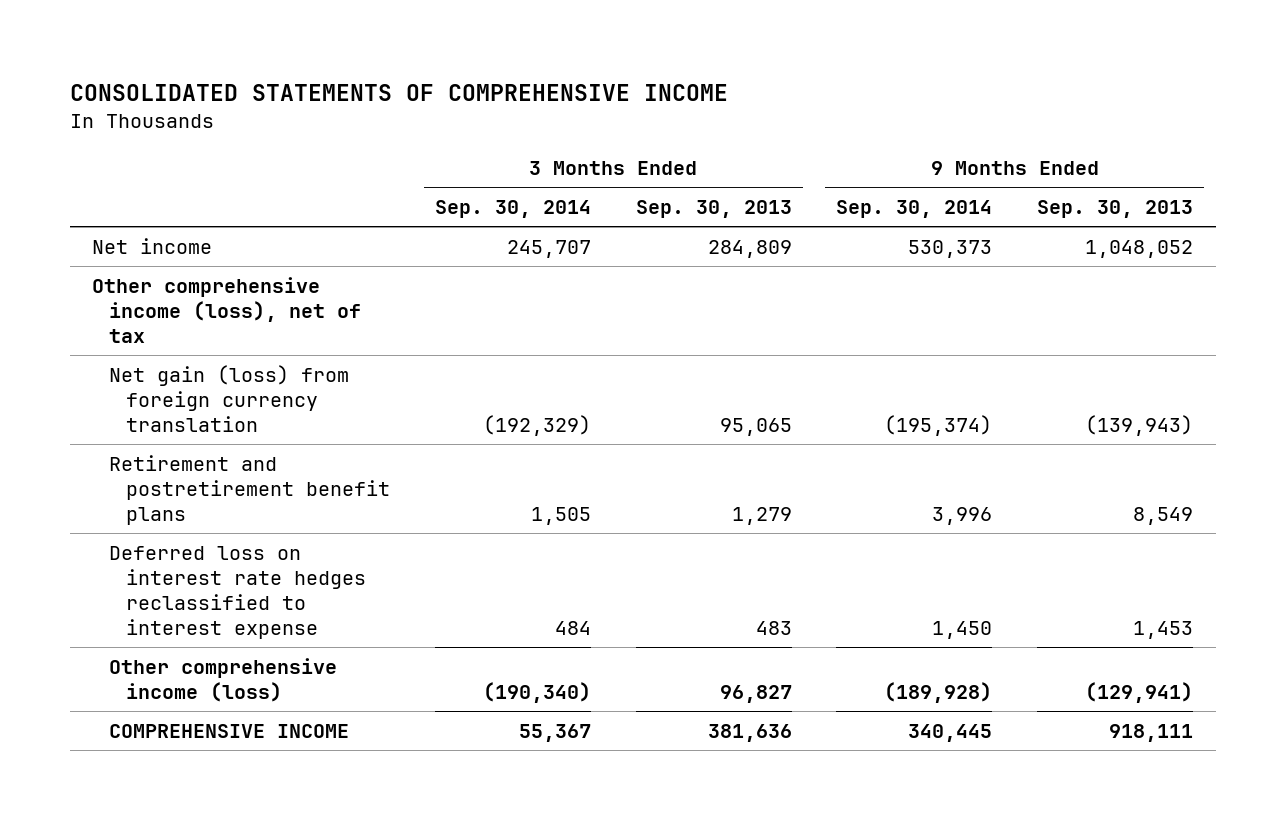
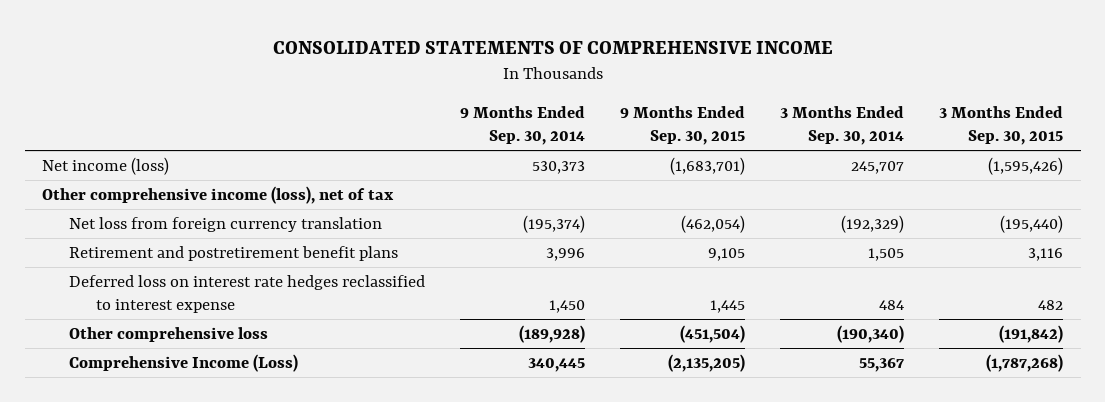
[635,200,792,219] Sep. 30, 2013 -> none
[1037,200,1194,219] Sep. 30, 2013 -> none
none -> [619,106,745,146] 9 Months Ended Sep. 30, 2015
none -> [939,106,1064,146] 3 Months Ended Sep. 30, 2015
[92,237,213,254] Net income -> [42,156,170,175] Net income (loss)
[109,364,350,432] Net gain (loss) from foreign currency translation -> [68,216,382,232] Net loss from foreign currency translation
[109,657,338,702] Other comprehensive income (loss) -> [68,326,268,342] Other comprehensive loss
[109,723,350,738] COMPREHENSIVE INCOME -> [68,353,298,372] Comprehensive Income (Loss)

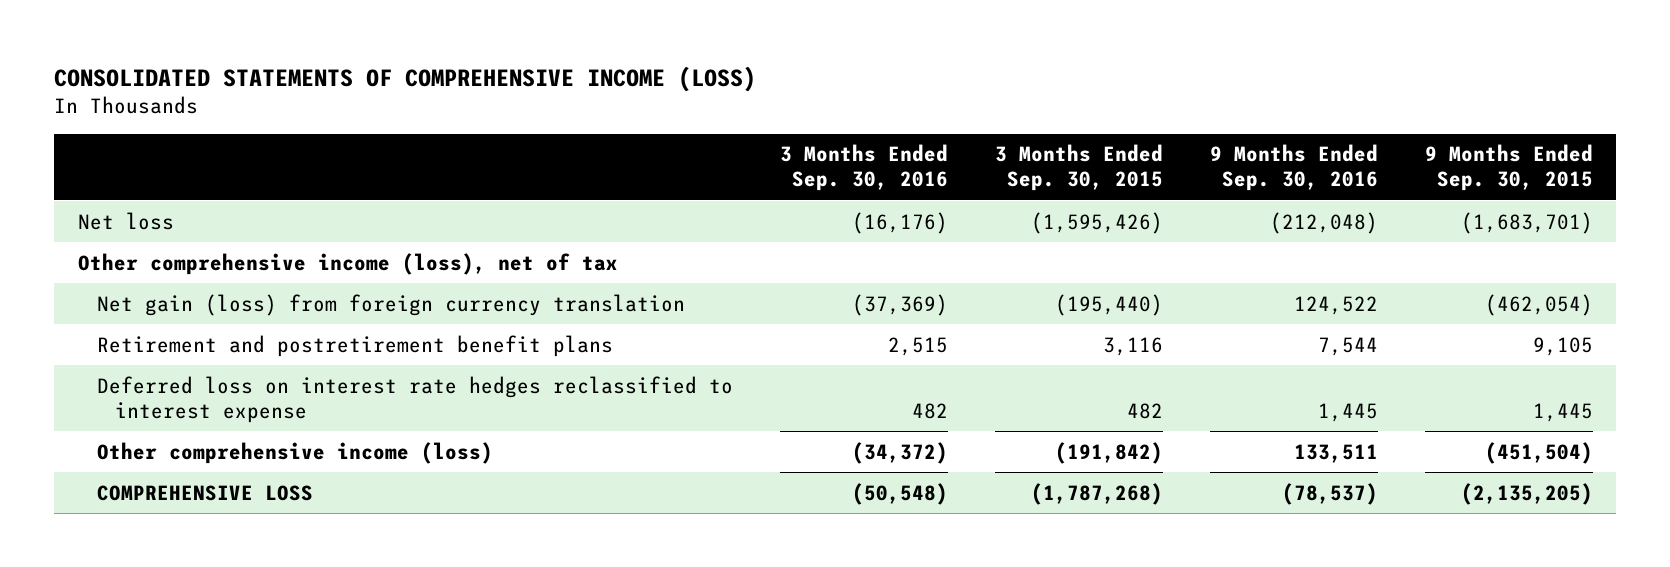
[272,40,833,54] CONSOLIDATED STATEMENTS OF COMPREHENSIVE INCOME -> [53,65,756,92] CONSOLIDATED STATEMENTS OF COMPREHENSIVE INCOME (LOSS)
[459,106,585,146] 9 Months Ended Sep. 30, 2014 -> none
[780,106,905,146] 3 Months Ended Sep. 30, 2014 -> none
none -> [779,144,948,192] 3 Months Ended Sep. 30, 2016
none -> [1209,144,1378,192] 9 Months Ended Sep. 30, 2016
[42,156,170,175] Net income (loss) -> [77,211,174,230] Net loss
[68,216,382,232] Net loss from foreign currency translation -> [96,293,685,316] Net gain (loss) from foreign currency translation
[68,326,268,342] Other comprehensive loss -> [96,441,493,464] Other comprehensive income (loss)
[68,353,298,372] Comprehensive Income (Loss) -> [96,484,313,501] COMPREHENSIVE LOSS

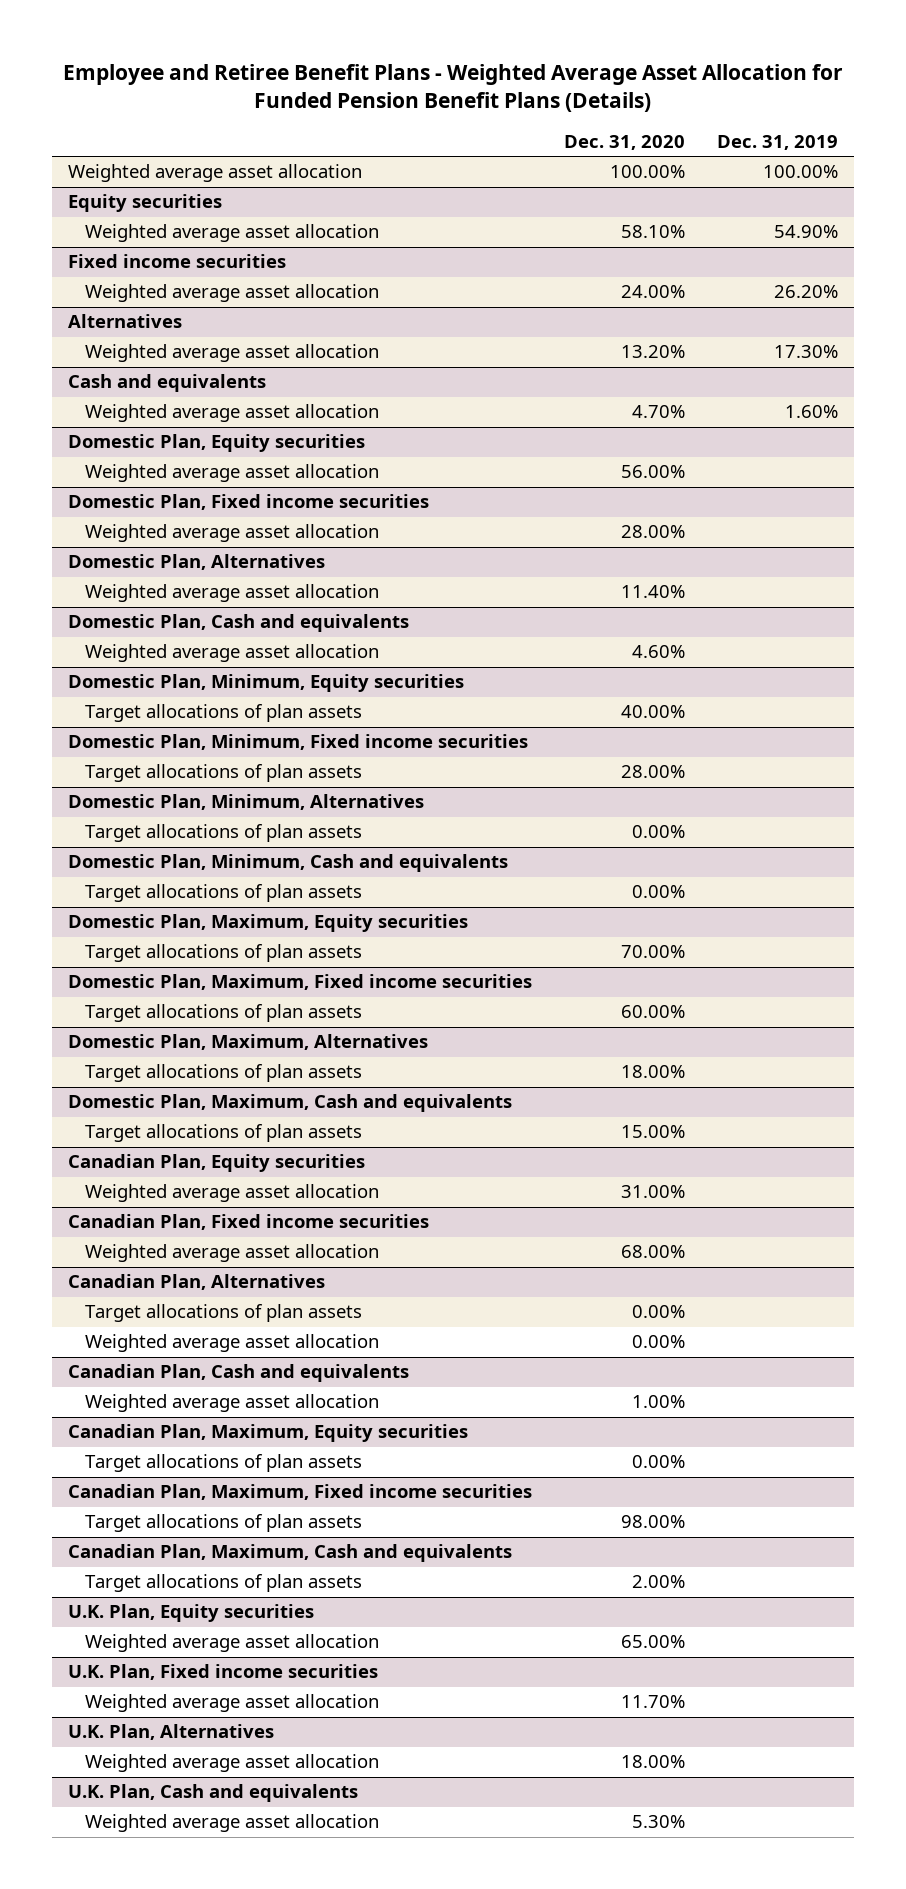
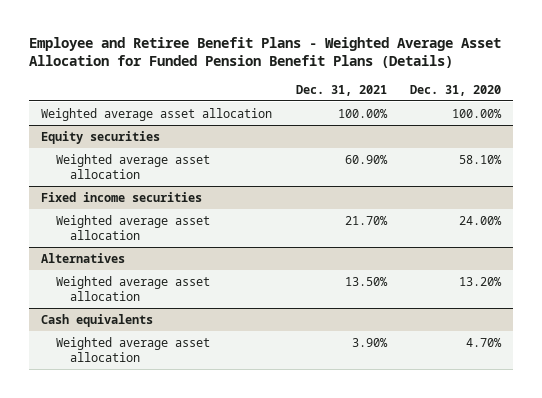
[717,135,839,151] Dec. 31, 2019 -> none
none -> [295,84,387,96] Dec. 31, 2021
[67,374,266,393] Cash and equivalents -> [40,313,153,327] Cash equivalents
[67,434,365,453] Domestic Plan, Equity securities -> none
[84,464,379,483] Weighted average asset allocation -> none
[67,494,429,511] Domestic Plan, Fixed income securities -> none
[84,524,379,543] Weighted average asset allocation -> none
[67,554,325,571] Domestic Plan, Alternatives -> none
[84,584,379,603] Weighted average asset allocation -> none
[67,614,409,633] Domestic Plan, Cash and equivalents -> none
[84,644,379,663] Weighted average asset allocation -> none
[67,674,464,693] Domestic Plan, Minimum, Equity securities -> none
[84,704,362,723] Target allocations of plan assets -> none
[67,734,528,751] Domestic Plan, Minimum, Fixed income securities -> none
[84,764,362,783] Target allocations of plan assets -> none
[67,794,424,811] Domestic Plan, Minimum, Alternatives -> none
[84,824,362,843] Target allocations of plan assets -> none
[67,854,508,873] Domestic Plan, Minimum, Cash and equivalents -> none
[84,884,362,903] Target allocations of plan assets -> none
[67,914,468,933] Domestic Plan, Maximum, Equity securities -> none
[84,944,362,963] Target allocations of plan assets -> none
[67,974,532,991] Domestic Plan, Maximum, Fixed income securities -> none
[84,1004,362,1023] Target allocations of plan assets -> none
[67,1034,428,1051] Domestic Plan, Maximum, Alternatives -> none
[84,1064,362,1083] Target allocations of plan assets -> none
[67,1094,512,1113] Domestic Plan, Maximum, Cash and equivalents -> none
[84,1124,362,1143] Target allocations of plan assets -> none
[67,1154,365,1173] Canadian Plan, Equity securities -> none
[84,1184,379,1203] Weighted average asset allocation -> none
[67,1214,429,1231] Canadian Plan, Fixed income securities -> none
[84,1244,379,1263] Weighted average asset allocation -> none
[67,1274,325,1291] Canadian Plan, Alternatives -> none
[84,1304,362,1323] Target allocations of plan assets -> none
[84,1334,379,1353] Weighted average asset allocation -> none
[67,1364,409,1383] Canadian Plan, Cash and equivalents -> none
[84,1394,379,1413] Weighted average asset allocation -> none
[67,1424,468,1443] Canadian Plan, Maximum, Equity securities -> none
[84,1454,362,1473] Target allocations of plan assets -> none
[67,1484,532,1501] Canadian Plan, Maximum, Fixed income securities -> none
[84,1514,362,1533] Target allocations of plan assets -> none
[67,1544,512,1563] Canadian Plan, Maximum, Cash and equivalents -> none
[84,1574,362,1593] Target allocations of plan assets -> none
[67,1604,314,1623] U.K. Plan, Equity securities -> none
[84,1634,379,1653] Weighted average asset allocation -> none
[67,1664,378,1681] U.K. Plan, Fixed income securities -> none
[84,1694,379,1713] Weighted average asset allocation -> none
[67,1724,274,1741] U.K. Plan, Alternatives -> none
[84,1754,379,1773] Weighted average asset allocation -> none
[67,1784,358,1803] U.K. Plan, Cash and equivalents -> none
[84,1814,379,1833] Weighted average asset allocation -> none

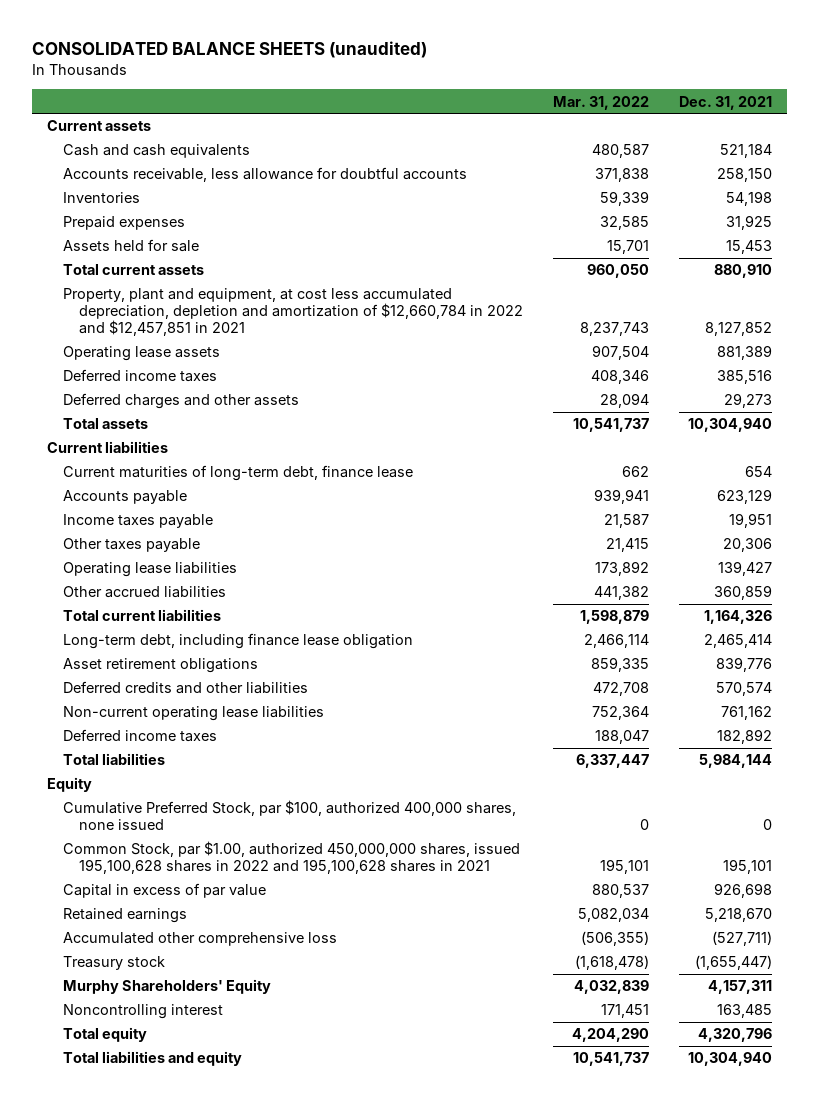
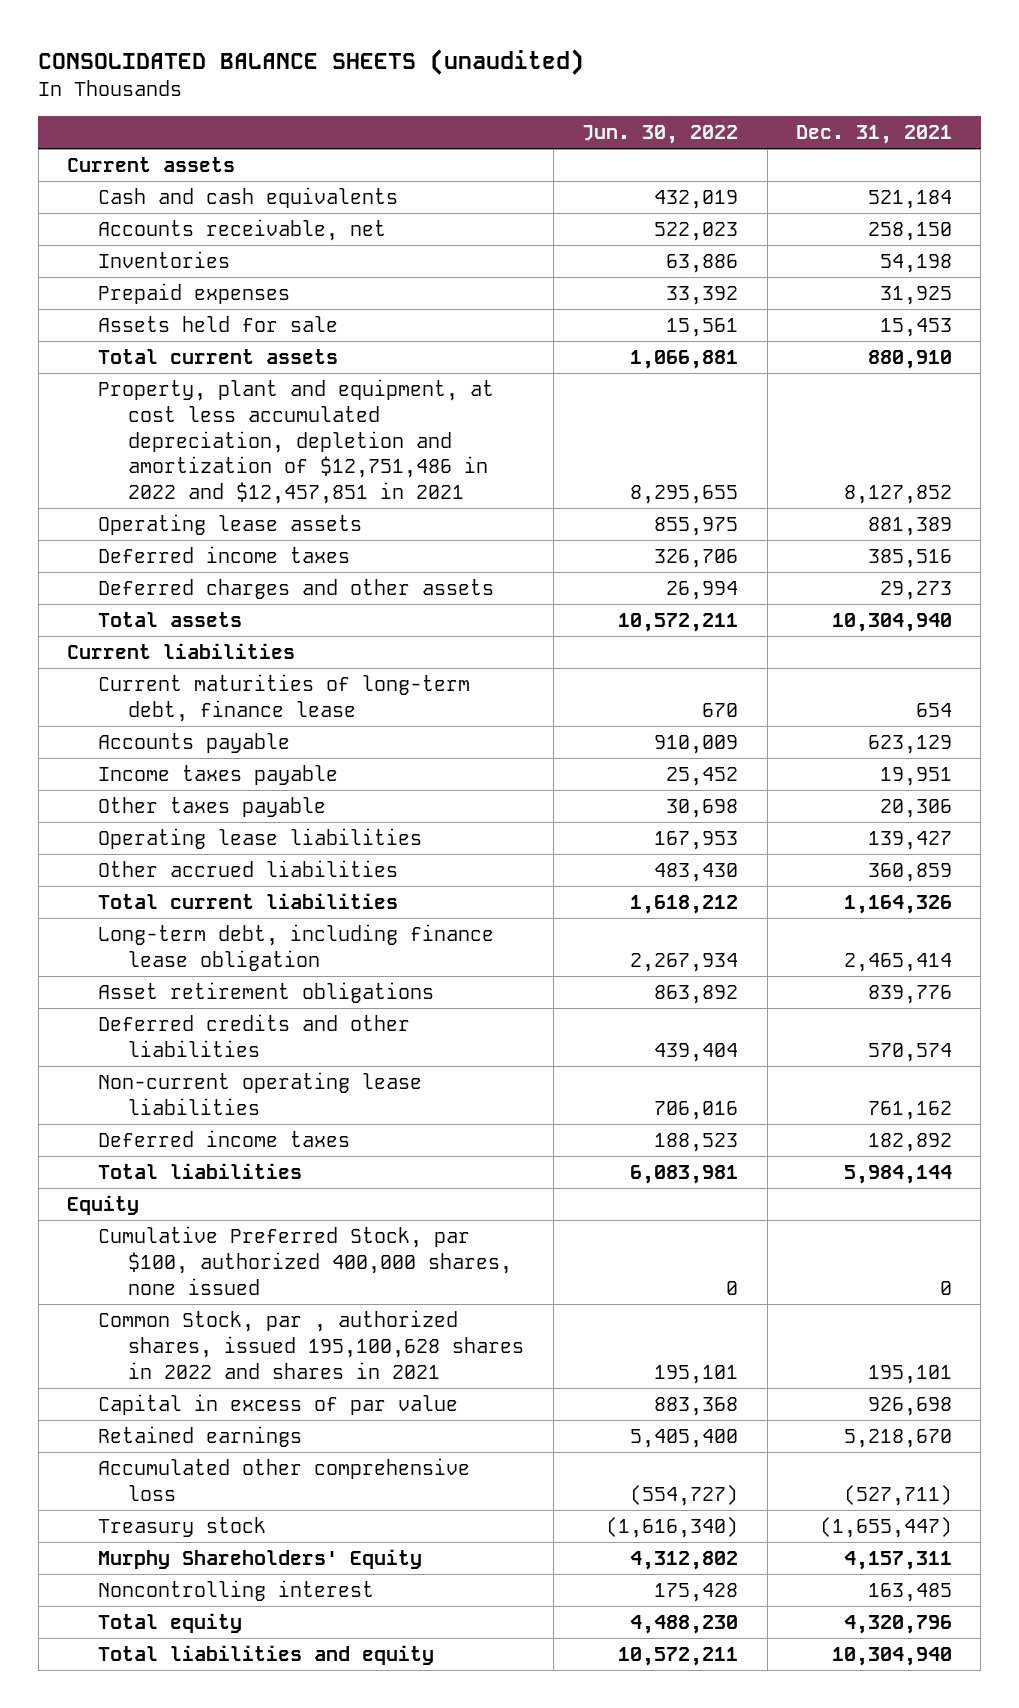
[552,95,649,110] Mar. 31, 2022 -> none
none -> [582,125,739,145] Jun. 30, 2022
[63,167,468,183] Accounts receivable, less allowance for doubtful accounts -> [97,218,386,241] Accounts receivable, net
[63,288,523,337] Property, plant and equipment, at cost less accumulated depreciation, depletion and amortization of $12,660,784 in 2022 and $12,457,851 in 2021 -> [97,378,494,505] Property, plant and equipment, at cost less accumulated depreciation, depletion and amortization of $12,751,486 in 2022 and $12,457,851 in 2021
[63,841,521,875] Common Stock, par $1.00, authorized 450,000,000 shares, issued 195,100,628 shares in 2022 and 195,100,628 shares in 2021 -> [97,1309,525,1379] Common Stock, par , authorized shares, issued 195,100,628 shares in 2022 and shares in 2021

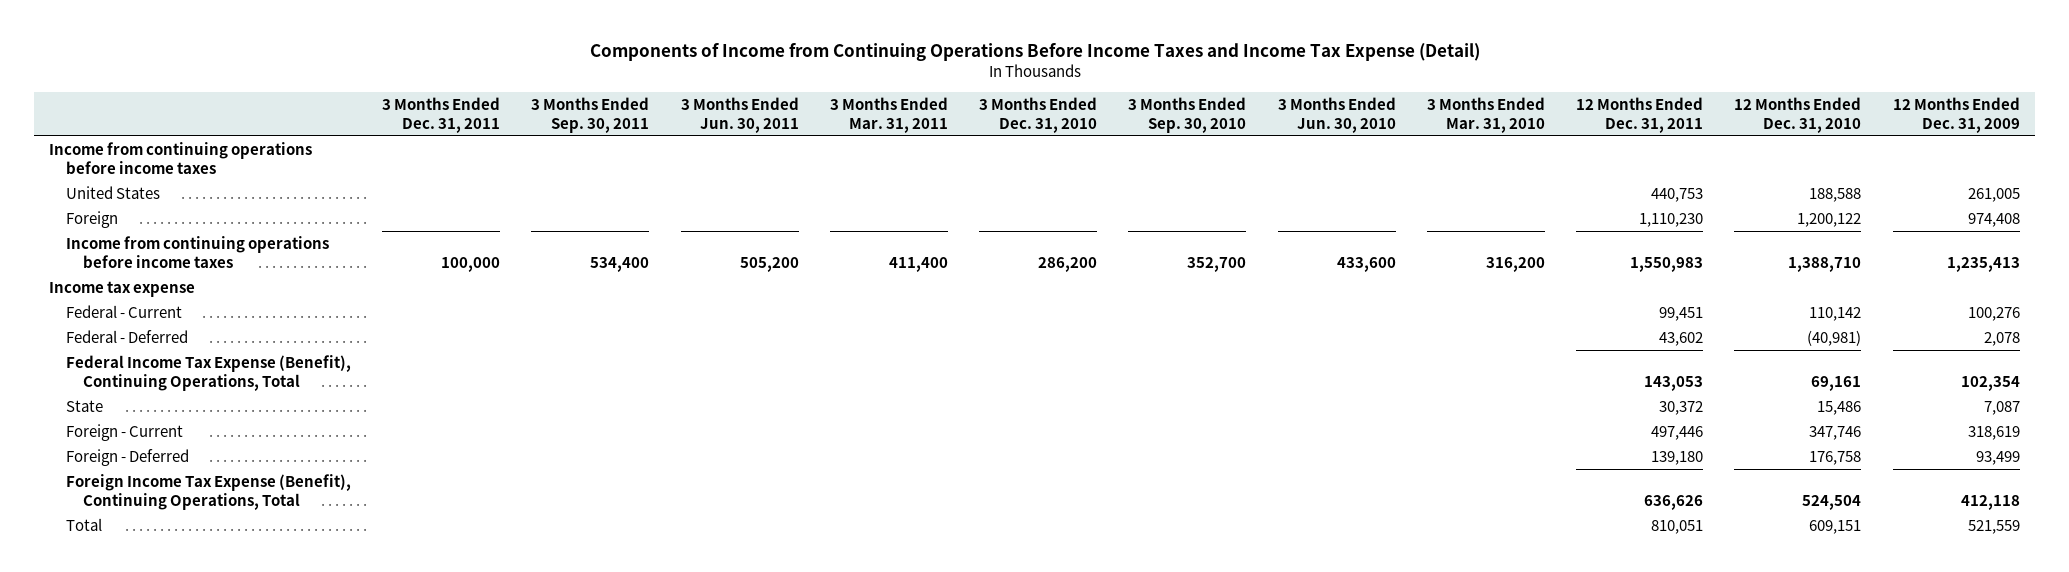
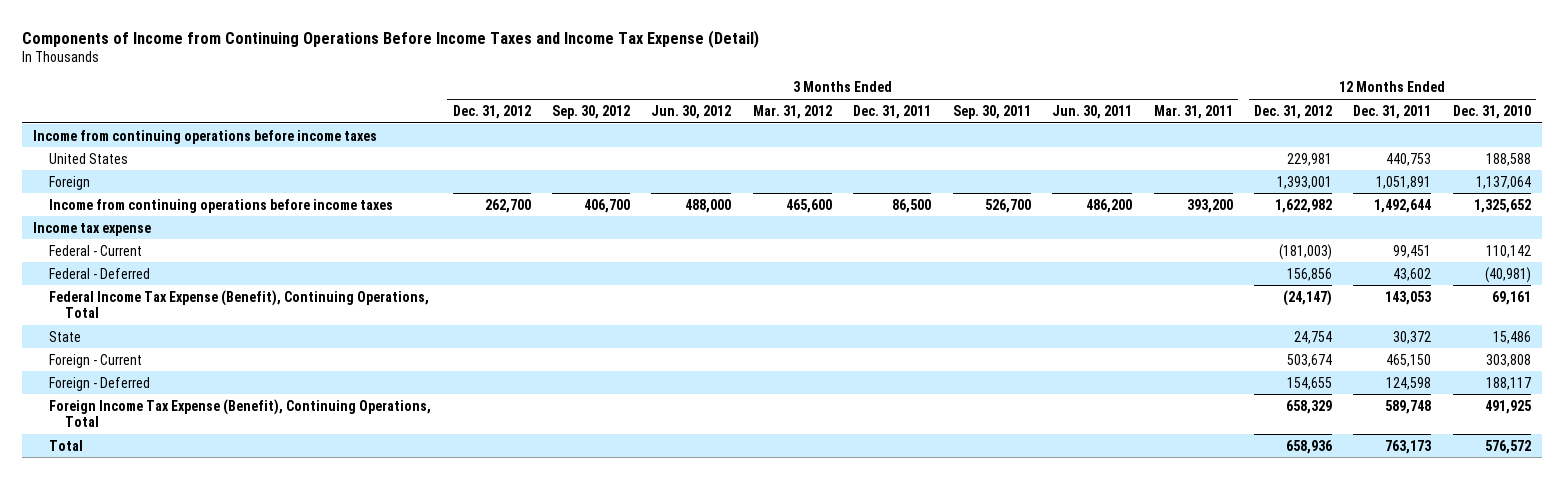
[979,97,1098,134] 3 Months Ended Dec. 31, 2010 -> none
[1128,97,1247,134] 3 Months Ended Sep. 30, 2010 -> none
[1277,97,1396,134] 3 Months Ended Jun. 30, 2010 -> none
[1426,97,1545,134] 3 Months Ended Mar. 31, 2010 -> none
[1892,97,2020,134] 12 Months Ended Dec. 31, 2009 -> none
none -> [452,104,531,119] Dec. 31, 2012
none -> [551,104,630,119] Sep. 30, 2012
none -> [651,104,732,119] Jun. 30, 2012
none -> [752,104,832,119] Mar. 31, 2012
none -> [1254,104,1333,119] Dec. 31, 2012
[1639,212,1704,227] 1,110,230 -> [1376,175,1432,189] 1,051,891
[1797,212,1862,227] 1,200,122 -> [1475,175,1531,189] 1,137,064
[441,256,501,272] 100,000 -> [892,198,932,213] 86,500
[590,256,650,272] 534,400 -> [984,198,1031,213] 526,700
[739,256,799,272] 505,200 -> [1086,198,1133,213] 486,200
[888,256,948,272] 411,400 -> [1186,198,1233,213] 393,200
[1630,256,1704,272] 1,550,983 -> [1374,198,1432,213] 1,492,644
[1788,256,1862,272] 1,388,710 -> [1473,198,1531,213] 1,325,652
[1651,425,1704,440] 497,446 -> [1386,353,1432,367] 465,150
[1809,425,1862,440] 347,746 -> [1485,353,1531,367] 303,808
[1651,450,1704,465] 139,180 -> [1386,376,1432,390] 124,598
[1809,450,1862,465] 176,758 -> [1485,376,1531,390] 188,117
[1644,494,1704,510] 636,626 -> [1385,399,1432,414] 589,748
[1802,494,1862,510] 524,504 -> [1484,399,1531,414] 491,925
[1651,519,1704,534] 810,051 -> [1385,439,1432,454] 763,173
[1809,519,1862,534] 609,151 -> [1484,439,1531,454] 576,572

